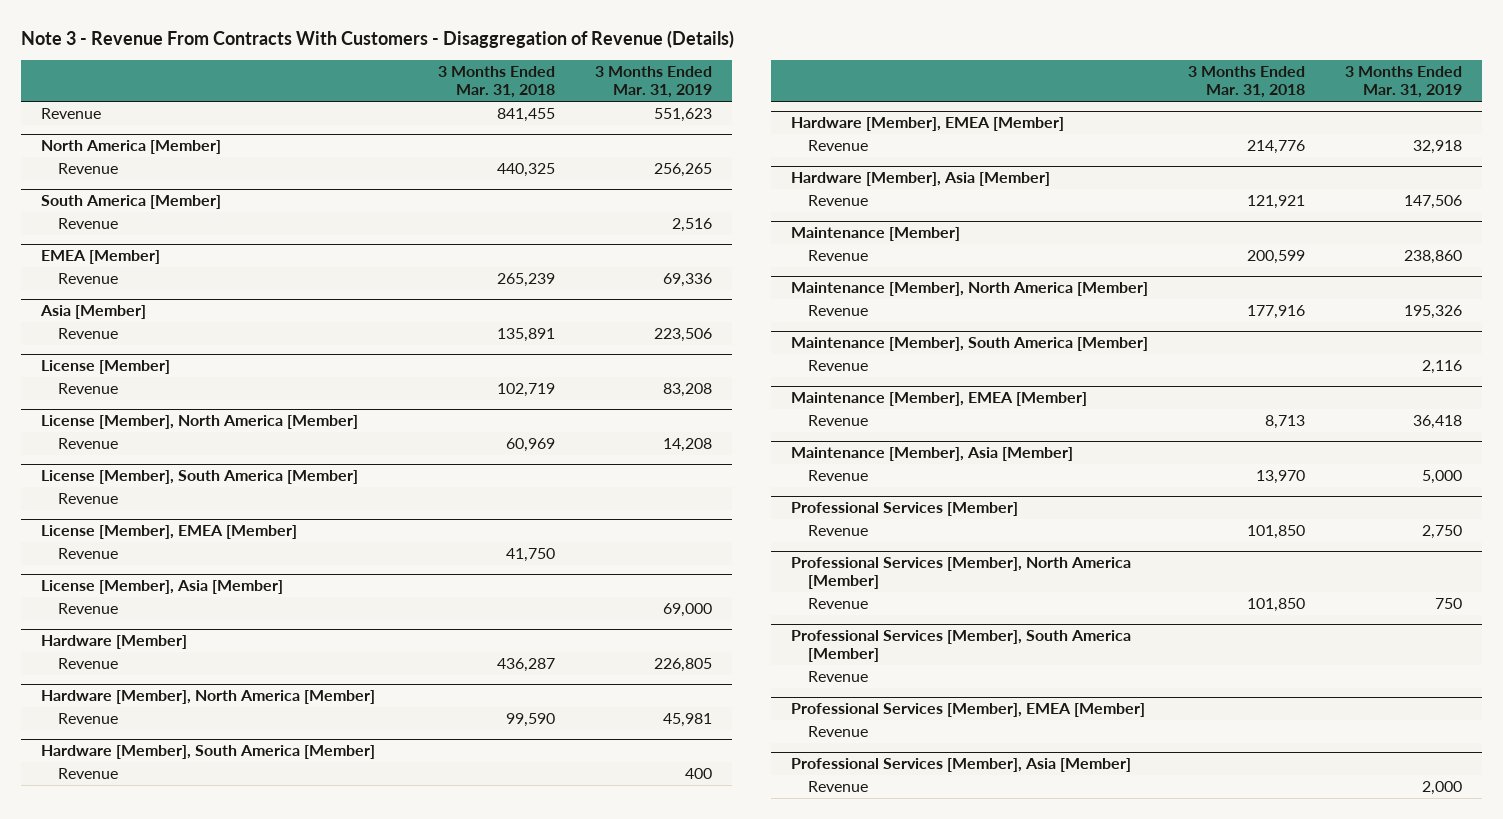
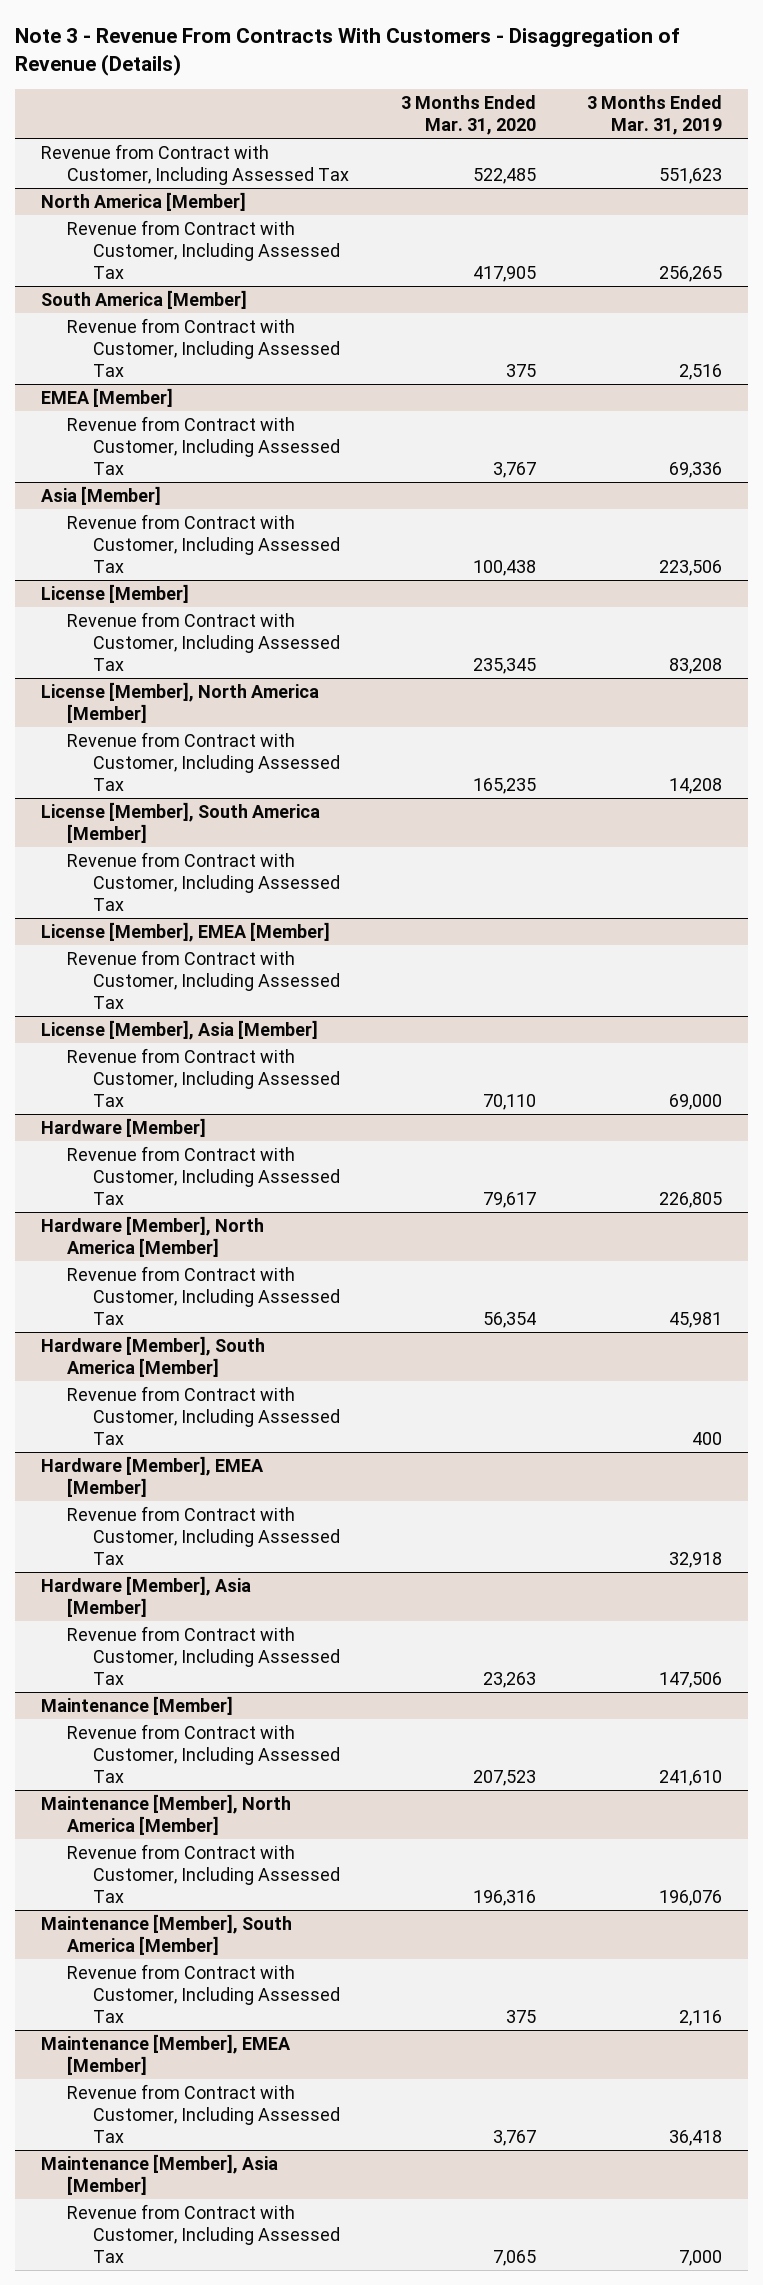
[437,66,555,99] 3 Months Ended Mar. 31, 2018 -> none
none -> [400,95,536,136] 3 Months Ended Mar. 31, 2020
[40,108,101,120] Revenue -> [40,143,349,186] Revenue from Contract with Customer, Including Assessed Tax
[58,163,119,175] Revenue -> [66,219,340,280] Revenue from Contract with Customer, Including Assessed Tax
[58,218,119,230] Revenue -> [66,317,340,378] Revenue from Contract with Customer, Including Assessed Tax
[58,273,119,285] Revenue -> [66,415,340,476] Revenue from Contract with Customer, Including Assessed Tax
[58,328,119,340] Revenue -> [66,513,340,574] Revenue from Contract with Customer, Including Assessed Tax
[58,383,119,395] Revenue -> [66,611,340,672] Revenue from Contract with Customer, Including Assessed Tax
[58,438,119,450] Revenue -> [66,731,340,792] Revenue from Contract with Customer, Including Assessed Tax
[58,493,119,505] Revenue -> [66,851,340,912] Revenue from Contract with Customer, Including Assessed Tax
[58,548,119,560] Revenue -> [66,949,340,1010] Revenue from Contract with Customer, Including Assessed Tax
[58,603,119,615] Revenue -> [66,1047,340,1108] Revenue from Contract with Customer, Including Assessed Tax
[58,658,119,670] Revenue -> [66,1145,340,1206] Revenue from Contract with Customer, Including Assessed Tax
[58,713,119,725] Revenue -> [66,1265,340,1326] Revenue from Contract with Customer, Including Assessed Tax
[58,768,119,780] Revenue -> [66,1385,340,1446] Revenue from Contract with Customer, Including Assessed Tax
[808,140,869,152] Revenue -> [66,1505,340,1566] Revenue from Contract with Customer, Including Assessed Tax
[808,195,869,207] Revenue -> [66,1625,340,1686] Revenue from Contract with Customer, Including Assessed Tax
[808,250,869,262] Revenue -> none
none -> [66,1723,340,1784] Revenue from Contract with Customer, Including Assessed Tax
[808,305,869,317] Revenue -> none
none -> [66,1843,340,1904] Revenue from Contract with Customer, Including Assessed Tax
[808,360,869,372] Revenue -> [66,1963,340,2024] Revenue from Contract with Customer, Including Assessed Tax
[808,415,869,427] Revenue -> [66,2083,340,2144] Revenue from Contract with Customer, Including Assessed Tax
[808,470,869,482] Revenue -> none
[790,502,1018,517] Professional Services [Member] -> none
[808,525,869,537] Revenue -> none
[790,557,1131,590] Professional Services [Member], North America [Member] -> none
[808,598,869,610] Revenue -> none
[790,630,1131,663] Professional Services [Member], South America [Member] -> none
[808,671,869,683] Revenue -> none
[790,703,1145,718] Professional Services [Member], EMEA [Member] -> none
[808,726,869,738] Revenue -> none
[790,758,1131,773] Professional Services [Member], Asia [Member] -> none
[808,781,869,793] Revenue -> none
none -> [66,2203,340,2264] Revenue from Contract with Customer, Including Assessed Tax

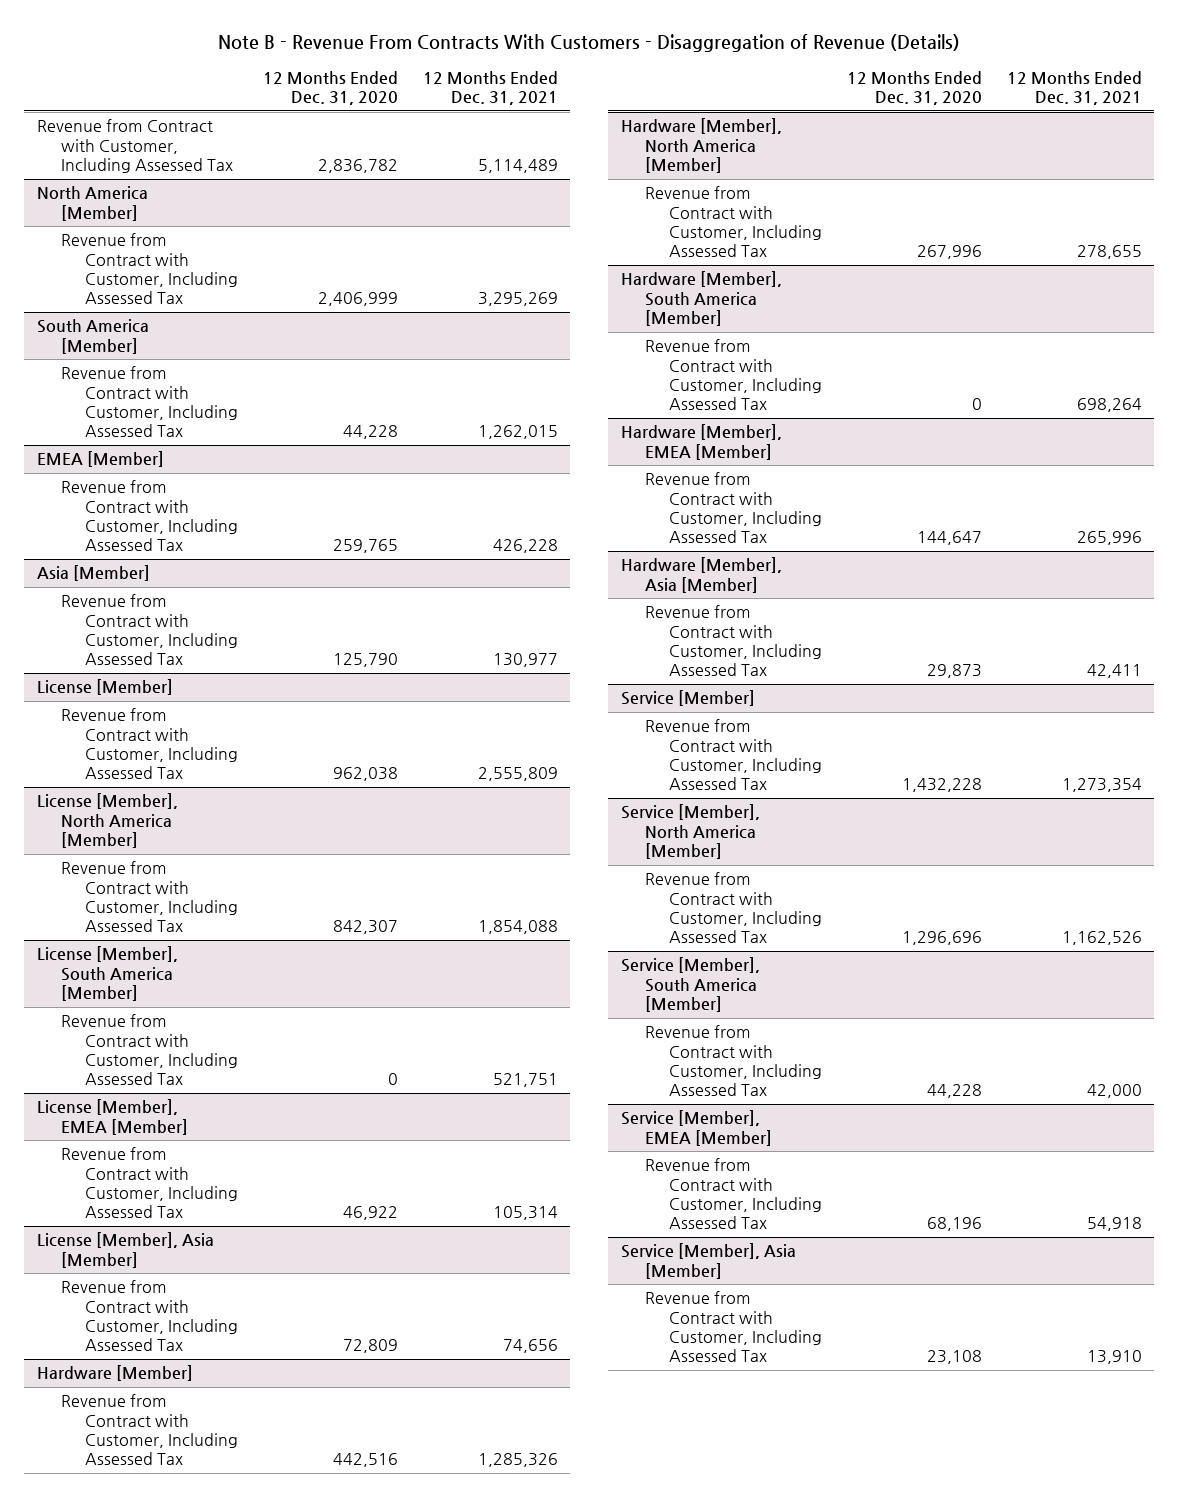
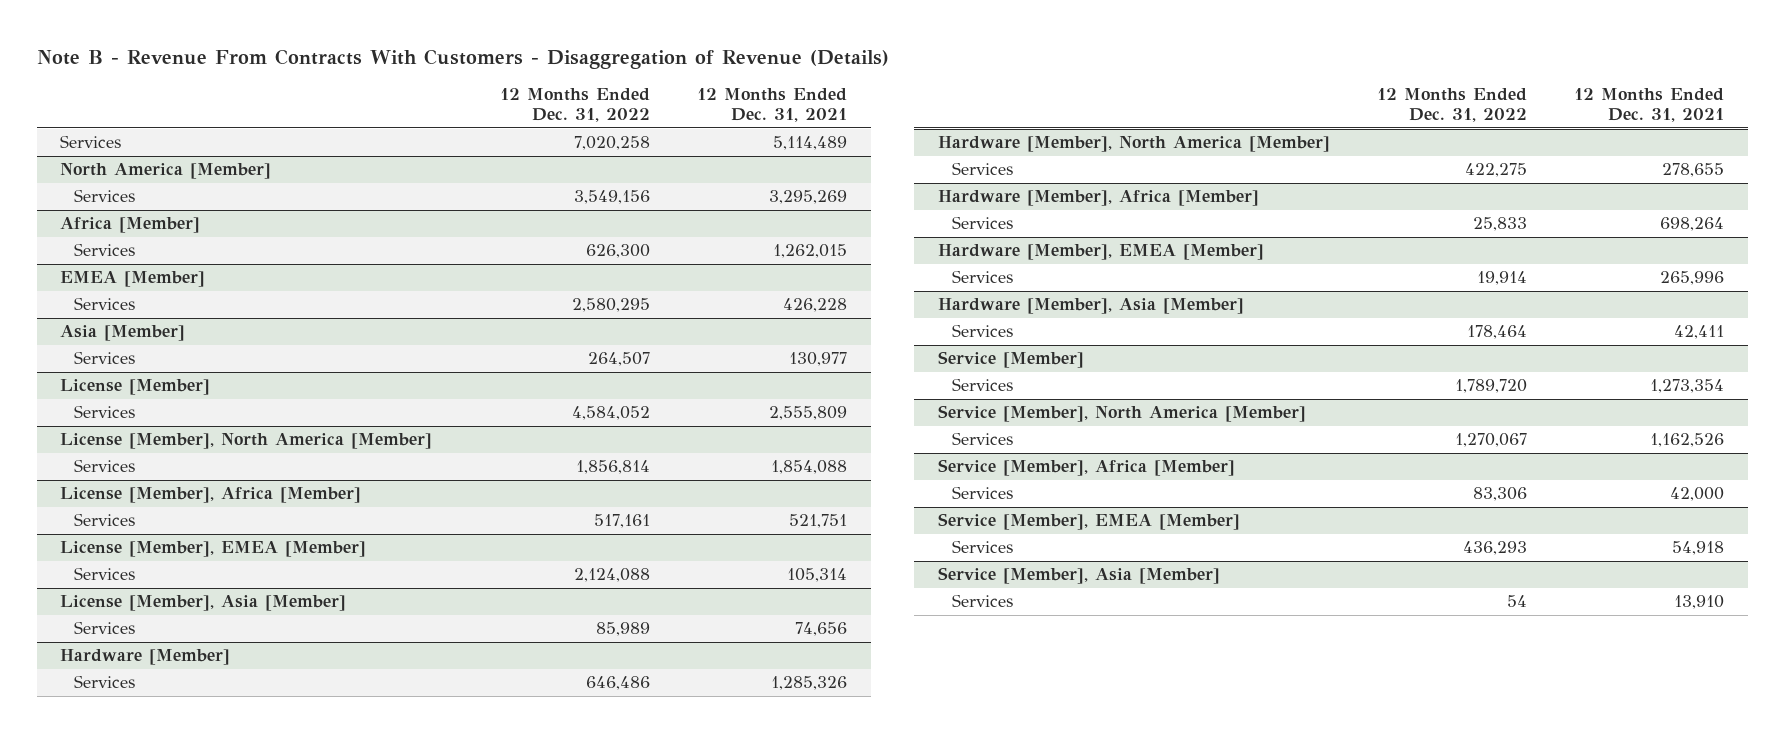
[262,70,398,106] 12 Months Ended Dec. 31, 2020 -> none
none -> [499,88,650,123] 12 Months Ended Dec. 31, 2022
[36,119,233,173] Revenue from Contract with Customer, Including Assessed Tax -> [60,135,122,149] Services
[36,319,149,354] South America [Member] -> none
[60,233,238,305] Revenue from Contract with Customer, Including Assessed Tax -> [74,189,136,203] Services
none -> [60,217,201,234] Africa [Member]
[60,366,238,438] Revenue from Contract with Customer, Including Assessed Tax -> [74,243,136,257] Services
[60,480,238,552] Revenue from Contract with Customer, Including Assessed Tax -> [74,297,136,311] Services
[60,594,238,666] Revenue from Contract with Customer, Including Assessed Tax -> [74,351,136,365] Services
[60,708,238,780] Revenue from Contract with Customer, Including Assessed Tax -> [74,405,136,419] Services
[36,946,178,1001] License [Member], South America [Member] -> none
[60,861,238,933] Revenue from Contract with Customer, Including Assessed Tax -> [74,459,136,473] Services
none -> [60,487,362,504] License [Member], Africa [Member]
[60,1014,238,1086] Revenue from Contract with Customer, Including Assessed Tax -> [74,513,136,527] Services
[60,1147,238,1219] Revenue from Contract with Customer, Including Assessed Tax -> [74,567,136,581] Services
[60,1280,238,1352] Revenue from Contract with Customer, Including Assessed Tax -> [74,621,136,635] Services
[60,1394,238,1466] Revenue from Contract with Customer, Including Assessed Tax -> [74,675,136,689] Services
[620,271,782,326] Hardware [Member], South America [Member] -> none
[644,186,822,258] Revenue from Contract with Customer, Including Assessed Tax -> [951,162,1013,176] Services
none -> [937,190,1259,207] Hardware [Member], Africa [Member]
[644,339,822,411] Revenue from Contract with Customer, Including Assessed Tax -> [951,216,1013,230] Services
[644,472,822,544] Revenue from Contract with Customer, Including Assessed Tax -> [951,270,1013,284] Services
[644,605,822,677] Revenue from Contract with Customer, Including Assessed Tax -> [951,324,1013,338] Services
[644,719,822,791] Revenue from Contract with Customer, Including Assessed Tax -> [951,378,1013,392] Services
[620,957,760,1012] Service [Member], South America [Member] -> none
[644,872,822,944] Revenue from Contract with Customer, Including Assessed Tax -> [951,432,1013,446] Services
none -> [937,459,1235,477] Service [Member], Africa [Member]
[644,1025,822,1097] Revenue from Contract with Customer, Including Assessed Tax -> [951,486,1013,500] Services
[644,1158,822,1230] Revenue from Contract with Customer, Including Assessed Tax -> [951,540,1013,554] Services
[644,1291,822,1363] Revenue from Contract with Customer, Including Assessed Tax -> [951,594,1013,608] Services

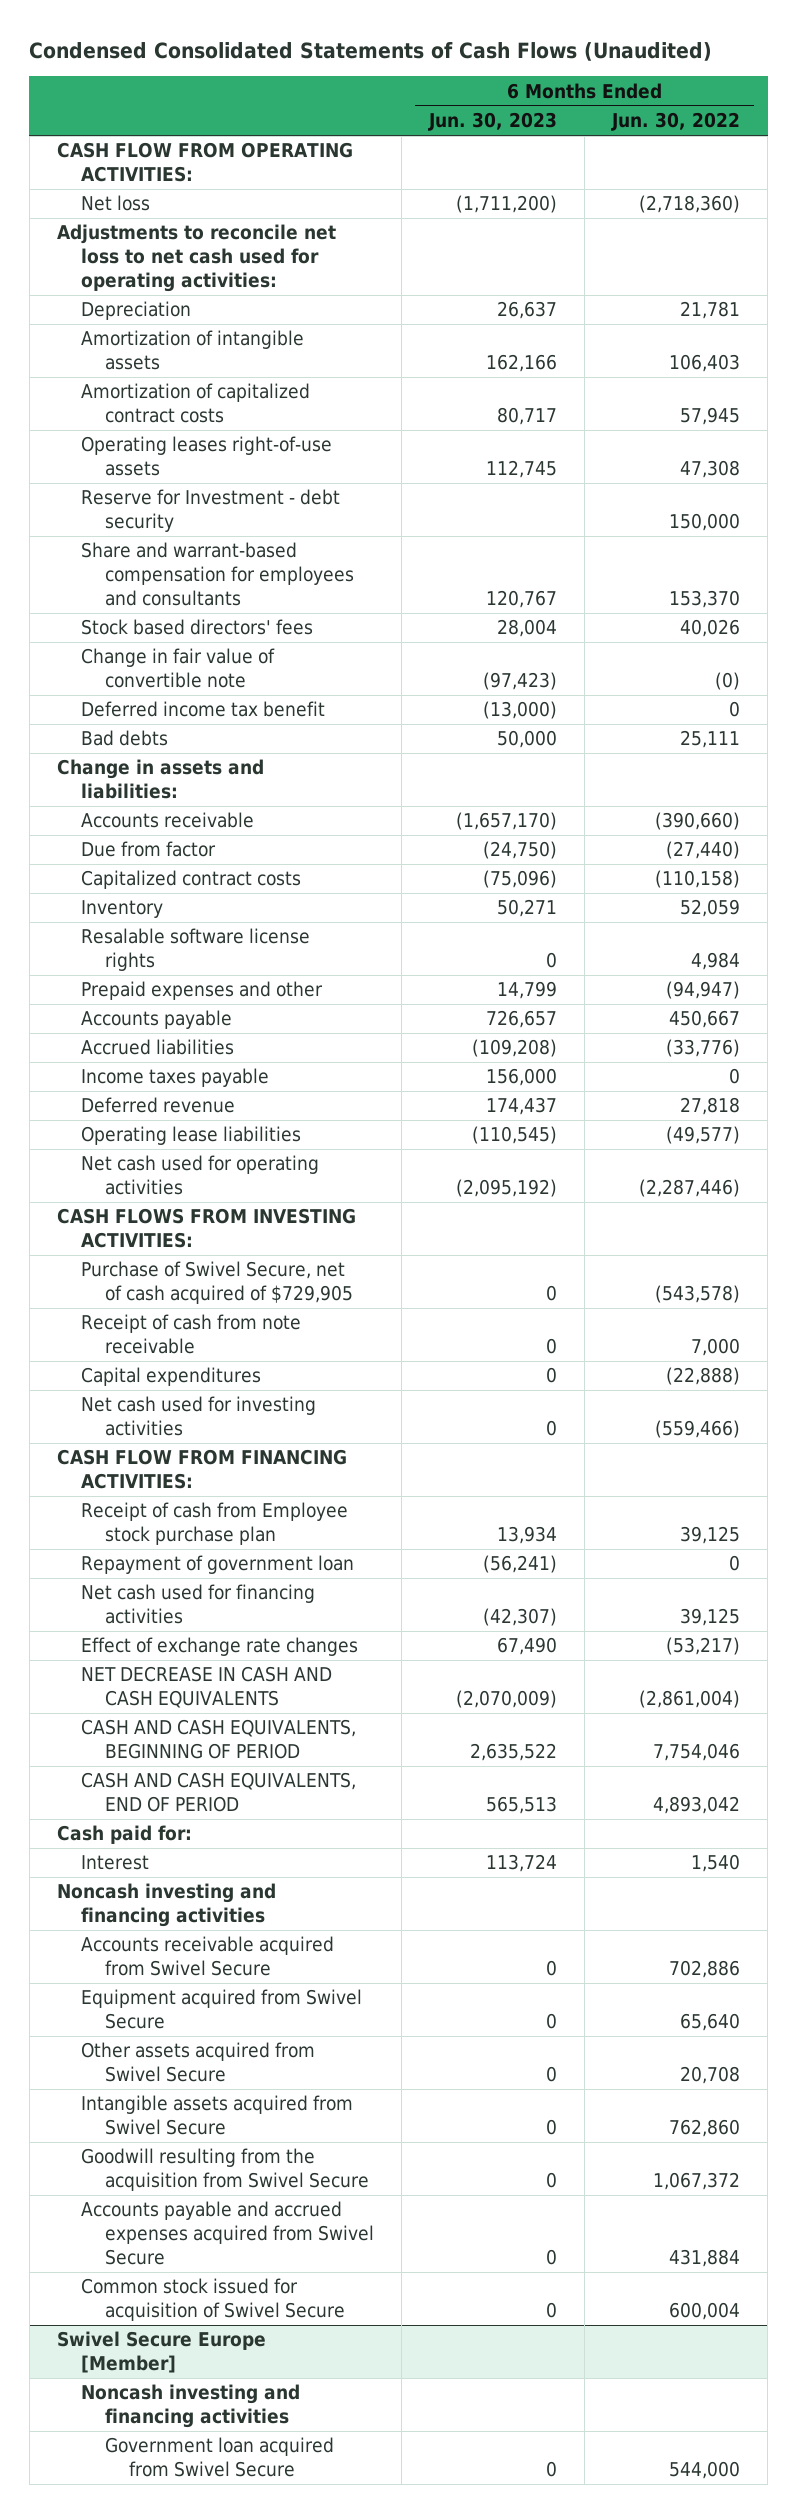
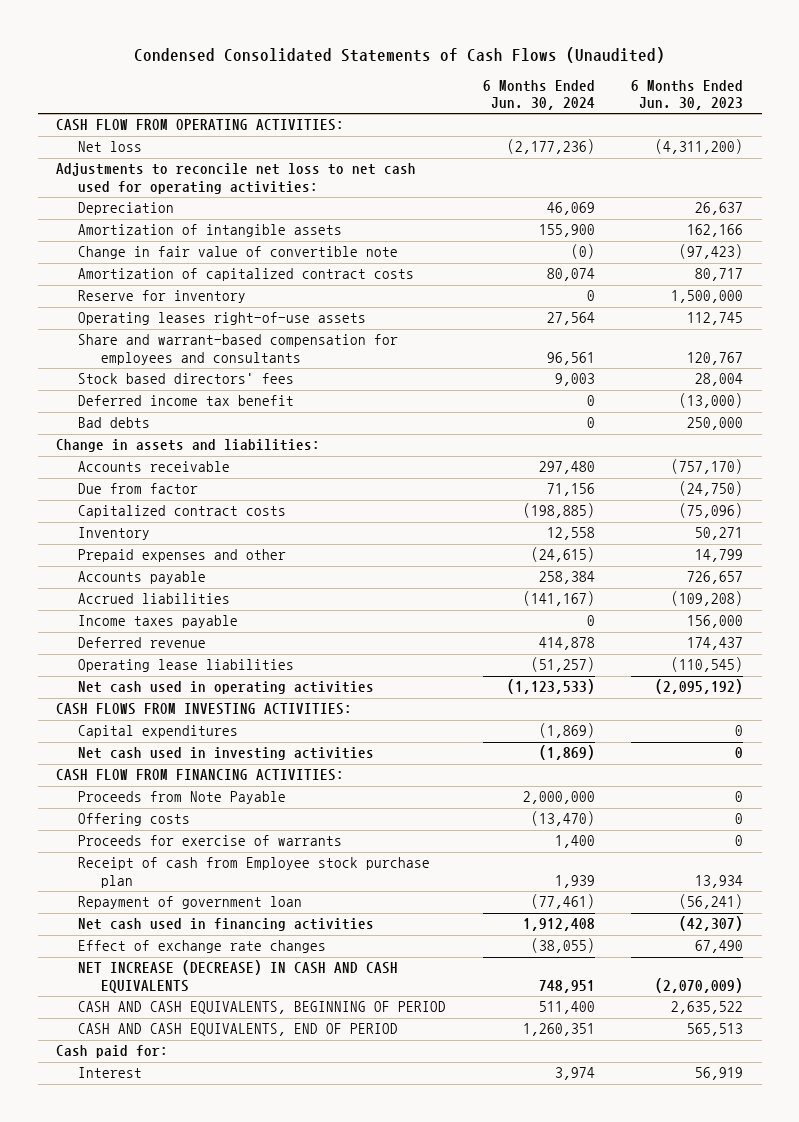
[611,112,741,132] Jun. 30, 2022 -> none
none -> [482,79,595,111] 6 Months Ended Jun. 30, 2024
[456,195,558,214] (1,711,200) -> [655,139,744,155] (4,311,200)
[80,648,275,689] Change in fair value of convertible note -> [78,246,399,260] Change in fair value of convertible note
none -> [78,290,247,304] Reserve for inventory
[80,489,340,533] Reserve for Investment - debt security -> none
[497,730,558,749] 50,000 -> [687,417,744,431] 250,000
[456,812,558,831] (1,657,170) -> [671,459,744,475] (757,170)
[80,928,310,972] Resalable software license rights -> none
[80,1155,319,1196] Net cash used for operating activities -> [78,681,375,695] Net cash used in operating activities
[80,1261,353,1305] Purchase of Swivel Secure, net of cash acquired of $729,905 -> none
[80,1314,301,1355] Receipt of cash from note receivable -> none
[80,1396,316,1437] Net cash used for investing activities -> [78,747,375,761] Net cash used in investing activities
none -> [78,791,287,805] Proceeds from Note Payable
none -> [78,813,191,827] Offering costs
none -> [78,835,343,847] Proceeds for exercise of warrants
[80,1584,315,1625] Net cash used for financing activities -> [78,918,375,932] Net cash used in financing activities
[80,1666,332,1709] NET DECREASE IN CASH AND CASH EQUIVALENTS -> [78,960,399,993] NET INCREASE (DECREASE) IN CASH AND CASH EQUIVALENTS
[57,1883,277,1928] Noncash investing and financing activities -> none
[80,1936,334,1977] Accounts receivable acquired from Swivel Secure -> none
[80,1989,362,2030] Equipment acquired from Swivel Secure -> none
[80,2042,315,2083] Other assets acquired from Swivel Secure -> none
[80,2095,353,2136] Intangible assets acquired from Swivel Secure -> none
[80,2148,369,2192] Goodwill resulting from the acquisition from Swivel Secure -> none
[80,2201,374,2266] Accounts payable and accrued expenses acquired from Swivel Secure -> none
[80,2278,345,2322] Common stock issued for acquisition of Swivel Secure -> none
[57,2331,267,2374] Swivel Secure Europe [Member] -> none
[80,2384,300,2429] Noncash investing and financing activities -> none
[104,2437,334,2478] Government loan acquired from Swivel Secure -> none
[486,1854,558,1873] 113,724 -> [695,1067,744,1081] 56,919

